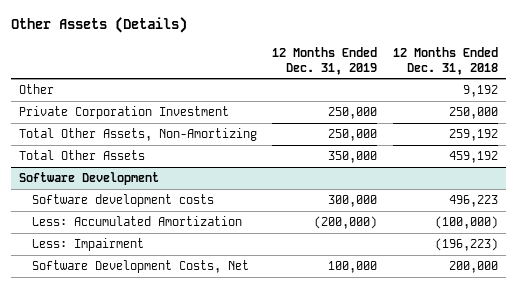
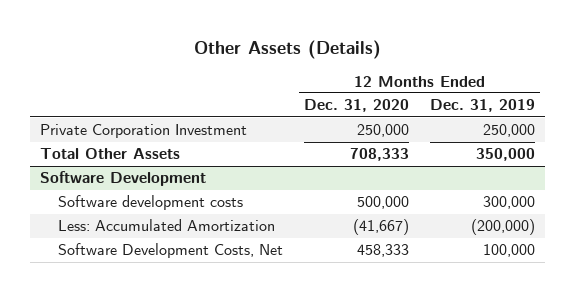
[392,46,498,75] 12 Months Ended Dec. 31, 2018 -> none
none -> [304,99,410,113] Dec. 31, 2020
[18,84,54,95] Other -> none
[18,128,257,142] Total Other Assets, Non-Amortizing -> none
[31,238,144,252] Less: Impairment -> none

